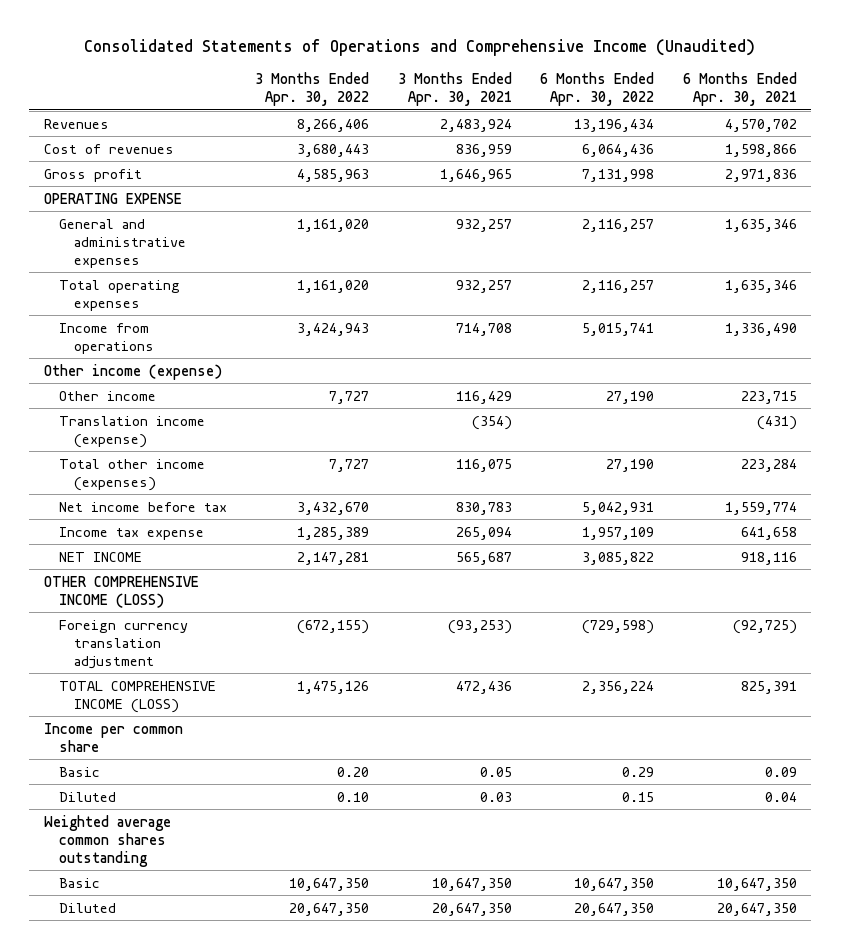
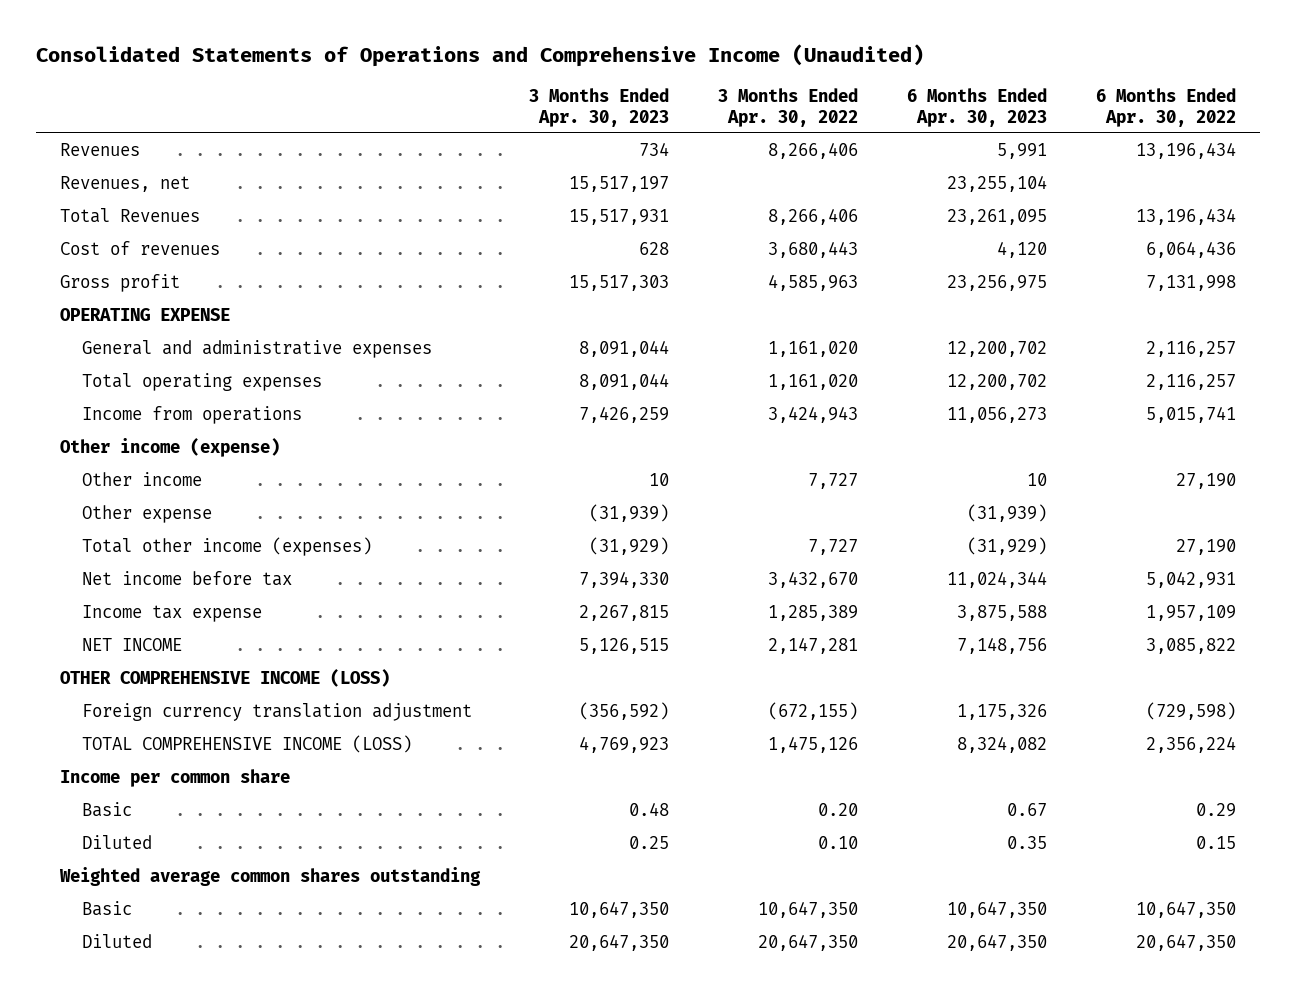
[397,71,512,107] 3 Months Ended Apr. 30, 2021 -> none
[682,71,797,107] 6 Months Ended Apr. 30, 2021 -> none
none -> [529,87,670,127] 3 Months Ended Apr. 30, 2023
none -> [906,87,1047,127] 6 Months Ended Apr. 30, 2023
none -> [60,176,191,193] Revenues, net
none -> [60,208,201,224] Total Revenues
[58,415,205,448] Translation income (expense) -> none
none -> [81,505,212,524] Other expense

